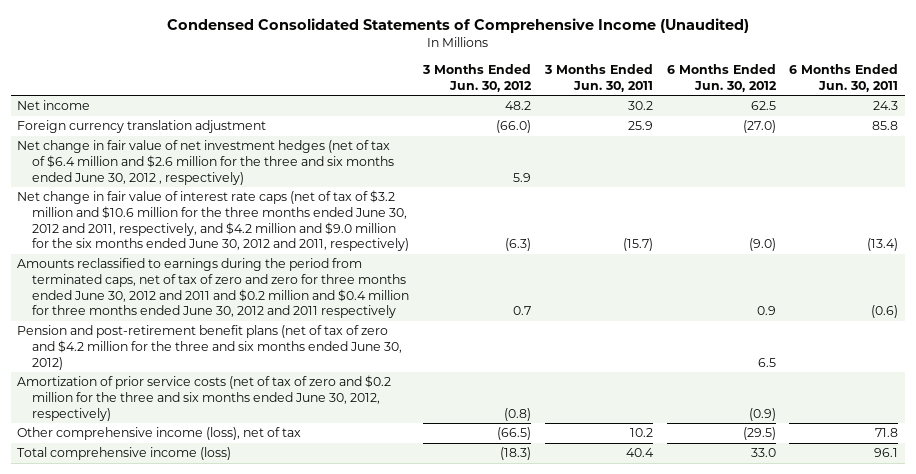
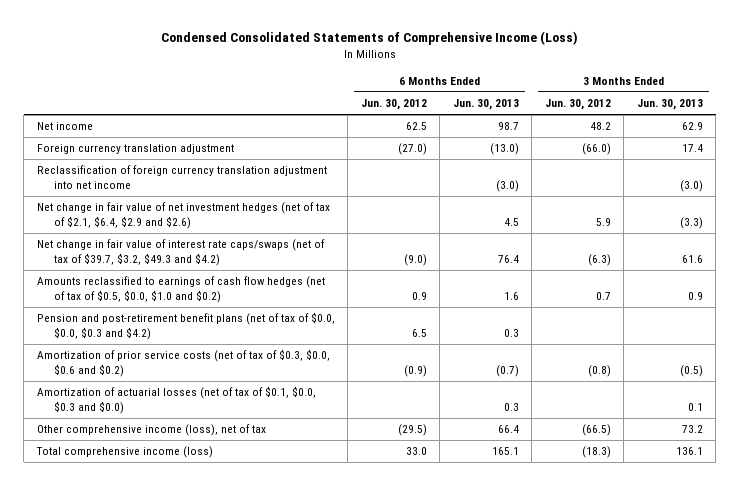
[166,18,749,34] Condensed Consolidated Statements of Comprehensive Income (Unaudited) -> [160,30,578,45] Condensed Consolidated Statements of Comprehensive Income (Loss)
[543,64,653,92] 3 Months Ended Jun. 30, 2011 -> none
[789,64,899,92] 6 Months Ended Jun. 30, 2011 -> none
none -> [452,99,519,111] Jun. 30, 2013
none -> [636,99,703,111] Jun. 30, 2013
[17,258,409,319] Amounts reclassified to earnings during the period from terminated caps, net of tax of zero and zero for three months ended June 30, 2012 and 2011 and $0.2 million and $0.4 million for three months ended June 30, 2012 and 2011 respectively -> none
[17,375,392,421] Amortization of prior service costs (net of tax of zero and $0.2 million for the three and six months ended June 30, 2012, respectively) -> none
none -> [36,165,327,190] Reclassification of foreign currency translation adjustment into net income
[17,140,394,185] Net change in fair value of net investment hedges (net of tax of $6.4 million and $2.6 million for the three and six months ended June 30, 2012 , respectively) -> [36,202,330,230] Net change in fair value of net investment hedges (net of tax of $2.1, $6.4, $2.9 and $2.6)
[17,190,409,252] Net change in fair value of interest rate caps (net of tax of $3.2 million and $10.6 million for the three months ended June 30, 2012 and 2011, respectively, and $4.2 million and $9.0 million for the six months ended June 30, 2012 and 2011, respectively) -> [36,239,325,267] Net change in fair value of interest rate caps/swaps (net of tax of $39.7, $3.2, $49.3 and $4.2)
none -> [36,276,325,304] Amounts reclassified to earnings of cash flow hedges (net of tax of $0.5, $0.0, $1.0 and $0.2)
[17,325,402,370] Pension and post-retirement benefit plans (net of tax of zero and $4.2 million for the three and six months ended June 30, 2012) -> [36,312,335,341] Pension and post-retirement benefit plans (net of tax of $0.0, $0.0, $0.3 and $4.2)
none -> [36,349,330,378] Amortization of prior service costs (net of tax of $0.3, $0.0, $0.6 and $0.2)
none -> [36,386,316,415] Amortization of actuarial losses (net of tax of $0.1, $0.0, $0.3 and $0.0)

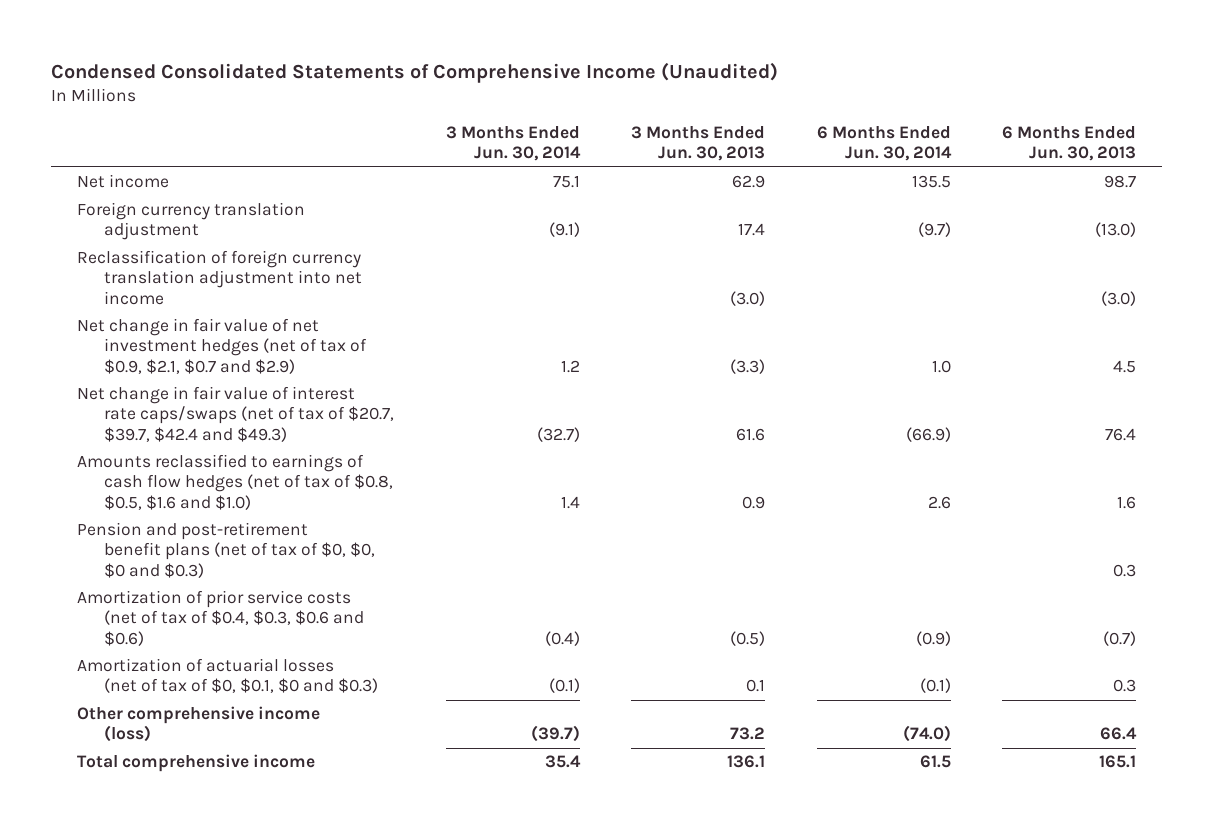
[160,30,578,45] Condensed Consolidated Statements of Comprehensive Income (Loss) -> [51,62,779,84] Condensed Consolidated Statements of Comprehensive Income (Unaudited)
[360,99,427,111] Jun. 30, 2012 -> none
[544,99,611,111] Jun. 30, 2012 -> none
none -> [445,126,581,162] 3 Months Ended Jun. 30, 2014
none -> [816,126,952,162] 6 Months Ended Jun. 30, 2014
[36,202,330,230] Net change in fair value of net investment hedges (net of tax of $2.1, $6.4, $2.9 and $2.6) -> [77,318,368,374] Net change in fair value of net investment hedges (net of tax of $0.9, $2.1, $0.7 and $2.9)
[36,239,325,267] Net change in fair value of interest rate caps/swaps (net of tax of $39.7, $3.2, $49.3 and $4.2) -> [77,386,395,442] Net change in fair value of interest rate caps/swaps (net of tax of $20.7, $39.7, $42.4 and $49.3)
[36,276,325,304] Amounts reclassified to earnings of cash flow hedges (net of tax of $0.5, $0.0, $1.0 and $0.2) -> [77,454,394,510] Amounts reclassified to earnings of cash flow hedges (net of tax of $0.8, $0.5, $1.6 and $1.0)
[36,312,335,341] Pension and post-retirement benefit plans (net of tax of $0.0, $0.0, $0.3 and $4.2) -> [77,522,376,578] Pension and post-retirement benefit plans (net of tax of $0, $0, $0 and $0.3)
[36,349,330,378] Amortization of prior service costs (net of tax of $0.3, $0.0, $0.6 and $0.2) -> [77,590,365,646] Amortization of prior service costs (net of tax of $0.4, $0.3, $0.6 and $0.6)
[36,386,316,415] Amortization of actuarial losses (net of tax of $0.1, $0.0, $0.3 and $0.0) -> [77,658,379,694] Amortization of actuarial losses (net of tax of $0, $0.1, $0 and $0.3)
[36,424,266,437] Other comprehensive income (loss), net of tax -> [77,706,321,743] Other comprehensive income (loss)
[35,446,213,459] Total comprehensive income (loss) -> [77,754,316,773] Total comprehensive income

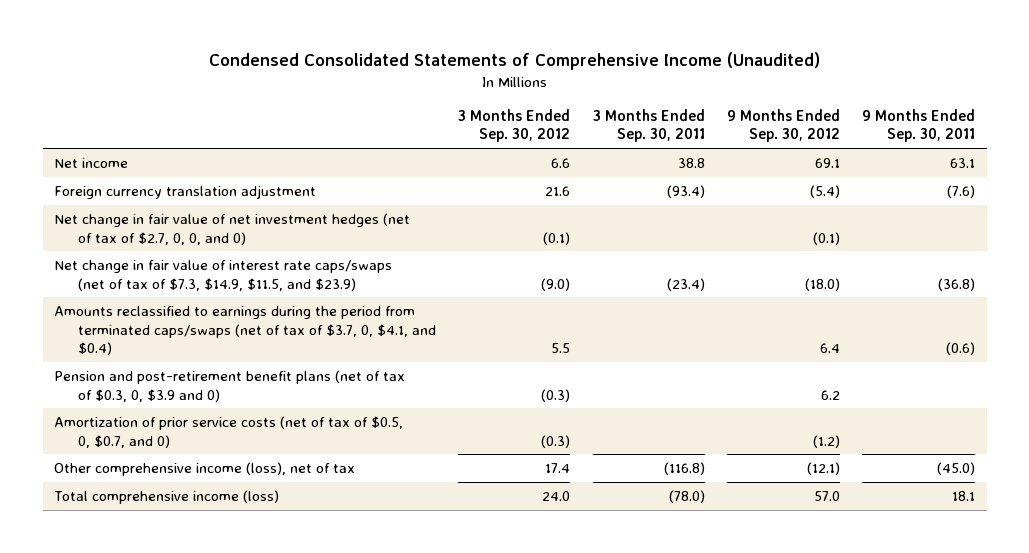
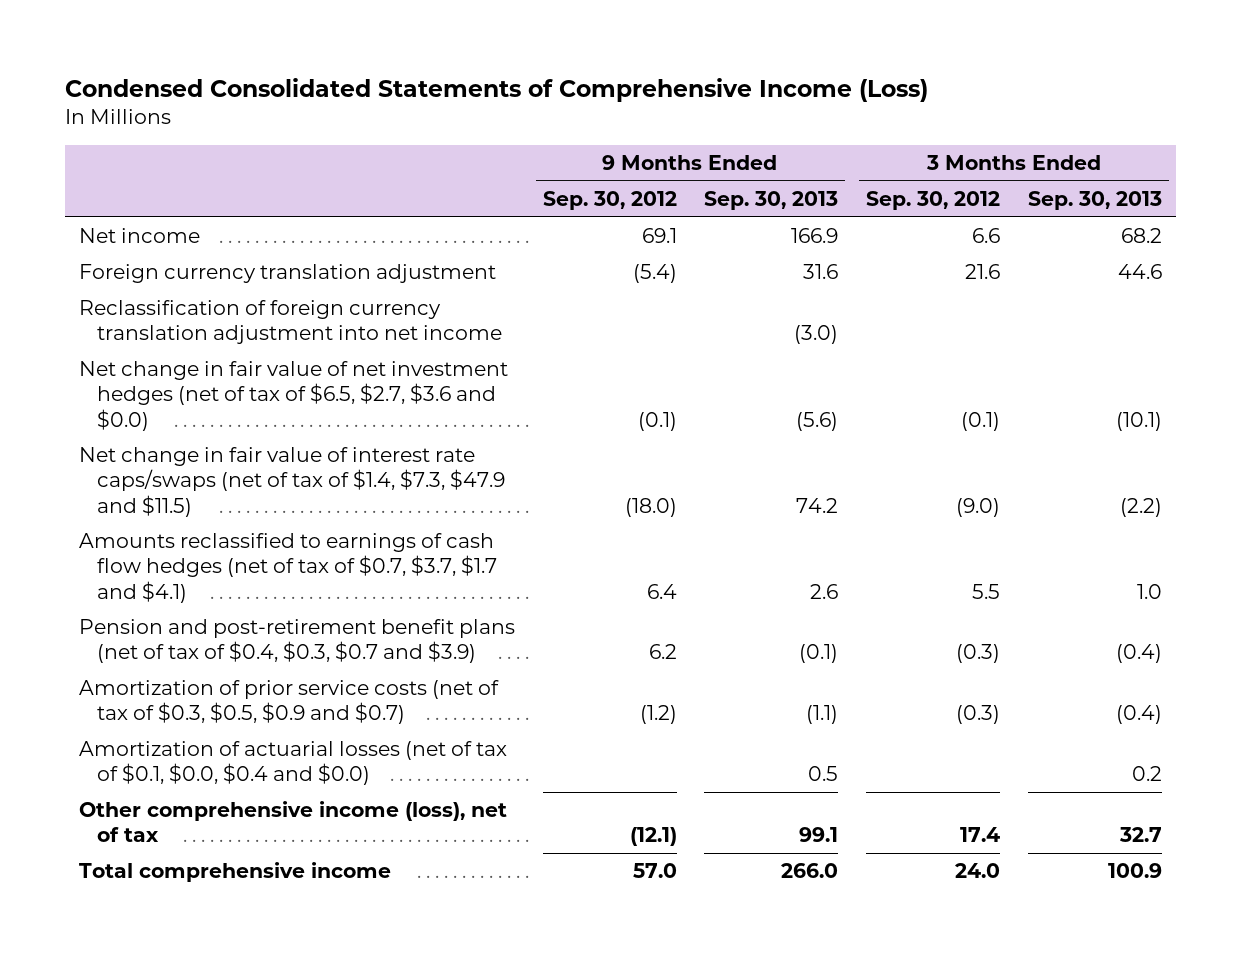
[208,52,820,71] Condensed Consolidated Statements of Comprehensive Income (Unaudited) -> [64,77,928,102] Condensed Consolidated Statements of Comprehensive Income (Loss)
[592,108,705,143] 3 Months Ended Sep. 30, 2011 -> none
[862,108,976,143] 9 Months Ended Sep. 30, 2011 -> none
none -> [704,190,839,210] Sep. 30, 2013
none -> [1027,190,1162,210] Sep. 30, 2013
none -> [78,300,503,345] Reclassification of foreign currency translation adjustment into net income
[53,212,410,245] Net change in fair value of net investment hedges (net of tax of $2.7, 0, 0, and 0) -> [78,361,508,431] Net change in fair value of net investment hedges (net of tax of $6.5, $2.7, $3.6 and $0.0)
[53,259,392,291] Net change in fair value of interest rate caps/swaps (net of tax of $7.3, $14.9, $11.5, and $23.9) -> [78,447,506,517] Net change in fair value of interest rate caps/swaps (net of tax of $1.4, $7.3, $47.9 and $11.5)
[53,305,436,356] Amounts reclassified to earnings during the period from terminated caps/swaps (net of tax of $3.7, 0, $4.1, and $0.4) -> [78,533,498,603] Amounts reclassified to earnings of cash flow hedges (net of tax of $0.7, $3.7, $1.7 and $4.1)
[53,369,405,402] Pension and post-retirement benefit plans (net of tax of $0.3, 0, $3.9 and 0) -> [78,619,515,664] Pension and post-retirement benefit plans (net of tax of $0.4, $0.3, $0.7 and $3.9)
[53,415,403,448] Amortization of prior service costs (net of tax of $0.5, 0, $0.7, and 0) -> [78,680,499,725] Amortization of prior service costs (net of tax of $0.3, $0.5, $0.9 and $0.7)
none -> [78,741,507,786] Amortization of actuarial losses (net of tax of $0.1, $0.0, $0.4 and $0.0)
[53,489,279,504] Total comprehensive income (loss) -> [78,862,391,883] Total comprehensive income

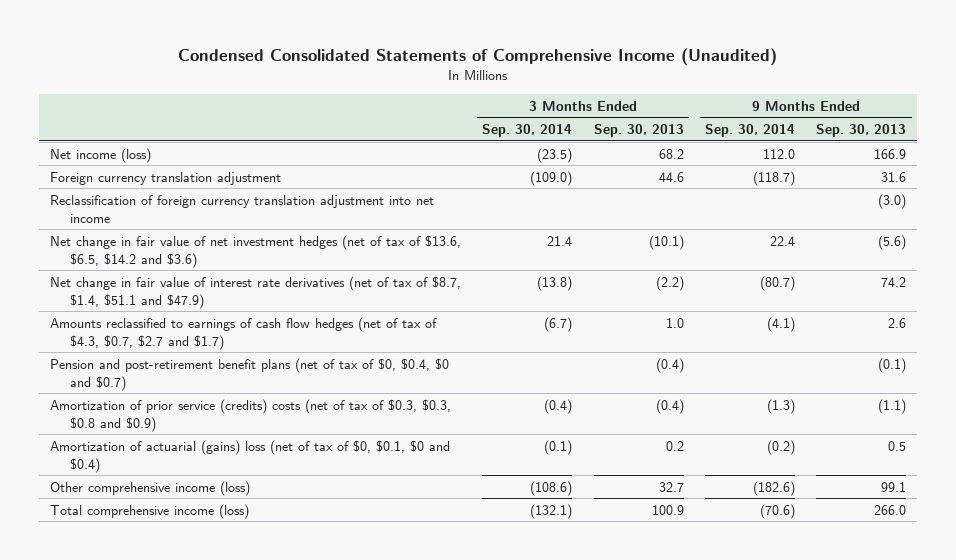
[64,77,928,102] Condensed Consolidated Statements of Comprehensive Income (Loss) -> [178,48,778,67] Condensed Consolidated Statements of Comprehensive Income (Unaudited)
[542,190,677,210] Sep. 30, 2012 -> none
[866,190,1001,210] Sep. 30, 2012 -> none
none -> [482,124,573,138] Sep. 30, 2014
none -> [705,124,796,138] Sep. 30, 2014
[78,228,200,244] Net income -> [49,147,151,163] Net income (loss)
[78,361,508,431] Net change in fair value of net investment hedges (net of tax of $6.5, $2.7, $3.6 and $0.0) -> [49,234,461,268] Net change in fair value of net investment hedges (net of tax of $13.6, $6.5, $14.2 and $3.6)
[78,447,506,517] Net change in fair value of interest rate caps/swaps (net of tax of $1.4, $7.3, $47.9 and $11.5) -> [49,275,461,309] Net change in fair value of interest rate derivatives (net of tax of $8.7, $1.4, $51.1 and $47.9)
[78,533,498,603] Amounts reclassified to earnings of cash flow hedges (net of tax of $0.7, $3.7, $1.7 and $4.1) -> [49,316,437,350] Amounts reclassified to earnings of cash flow hedges (net of tax of $4.3, $0.7, $2.7 and $1.7)
[78,619,515,664] Pension and post-retirement benefit plans (net of tax of $0.4, $0.3, $0.7 and $3.9) -> [49,357,449,391] Pension and post-retirement benefit plans (net of tax of $0, $0.4, $0 and $0.7)
[78,680,499,725] Amortization of prior service costs (net of tax of $0.3, $0.5, $0.9 and $0.7) -> [49,398,451,432] Amortization of prior service (credits) costs (net of tax of $0.3, $0.3, $0.8 and $0.9)
[78,741,507,786] Amortization of actuarial losses (net of tax of $0.1, $0.0, $0.4 and $0.0) -> [49,439,450,473] Amortization of actuarial (gains) loss (net of tax of $0, $0.1, $0 and $0.4)
[78,801,507,843] Other comprehensive income (loss), net of tax -> [49,480,250,496] Other comprehensive income (loss)
[78,862,391,883] Total comprehensive income -> [49,503,249,519] Total comprehensive income (loss)

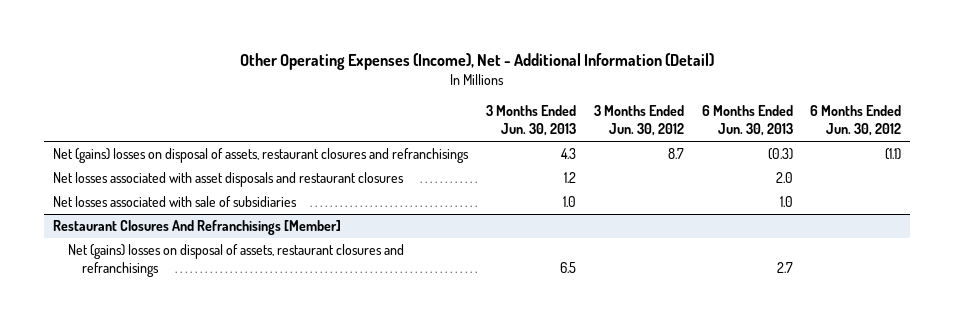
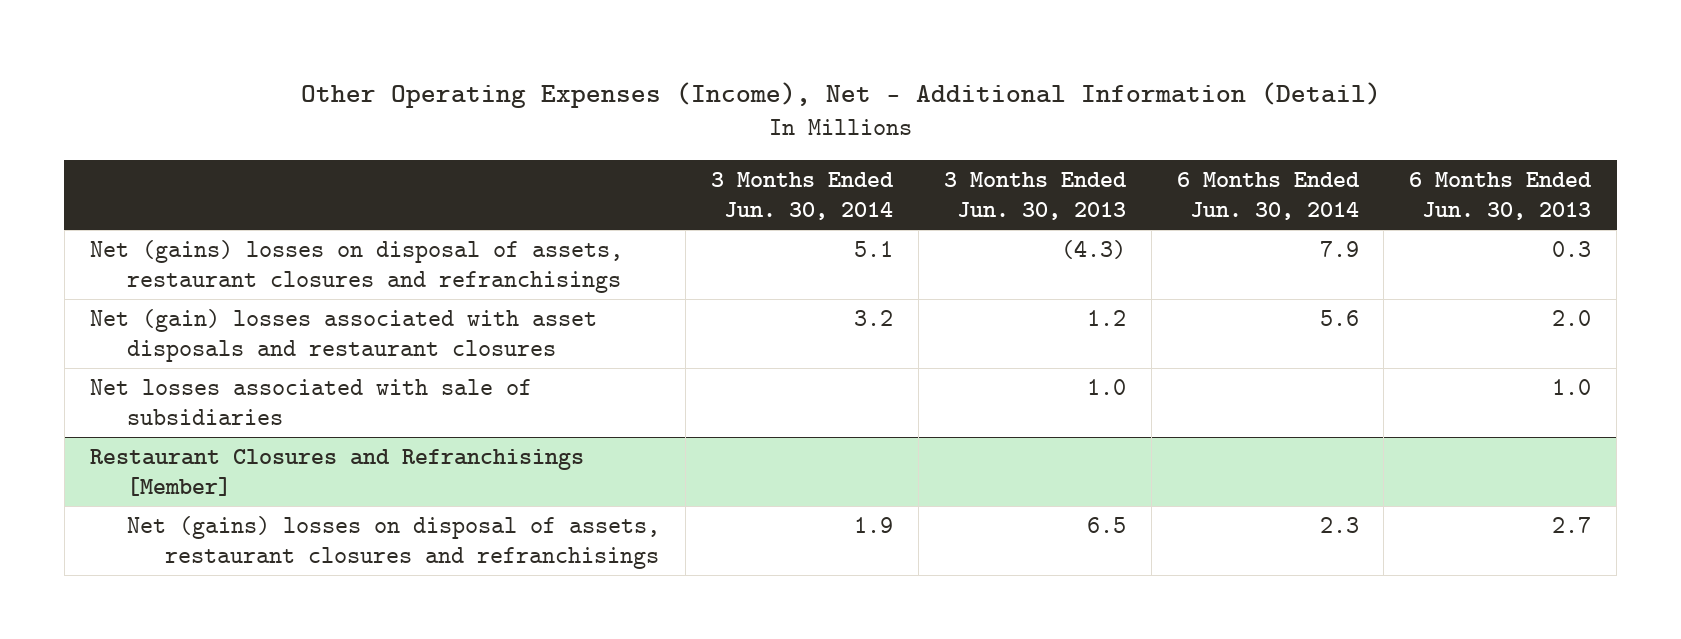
[593,105,684,137] 3 Months Ended Jun. 30, 2012 -> none
[810,105,902,137] 6 Months Ended Jun. 30, 2012 -> none
none -> [711,172,895,220] 3 Months Ended Jun. 30, 2014
none -> [1176,172,1360,220] 6 Months Ended Jun. 30, 2014
[560,148,576,160] 4.3 -> [1060,240,1126,260] (4.3)
[767,148,793,161] (0.3) -> [1552,241,1592,258] 0.3
[53,172,405,188] Net losses associated with asset disposals and restaurant closures -> [89,309,597,362] Net (gain) losses associated with asset disposals and restaurant closures
[53,220,342,236] Restaurant Closures And Refranchisings [Member] -> [89,449,584,496] Restaurant Closures and Refranchisings [Member]

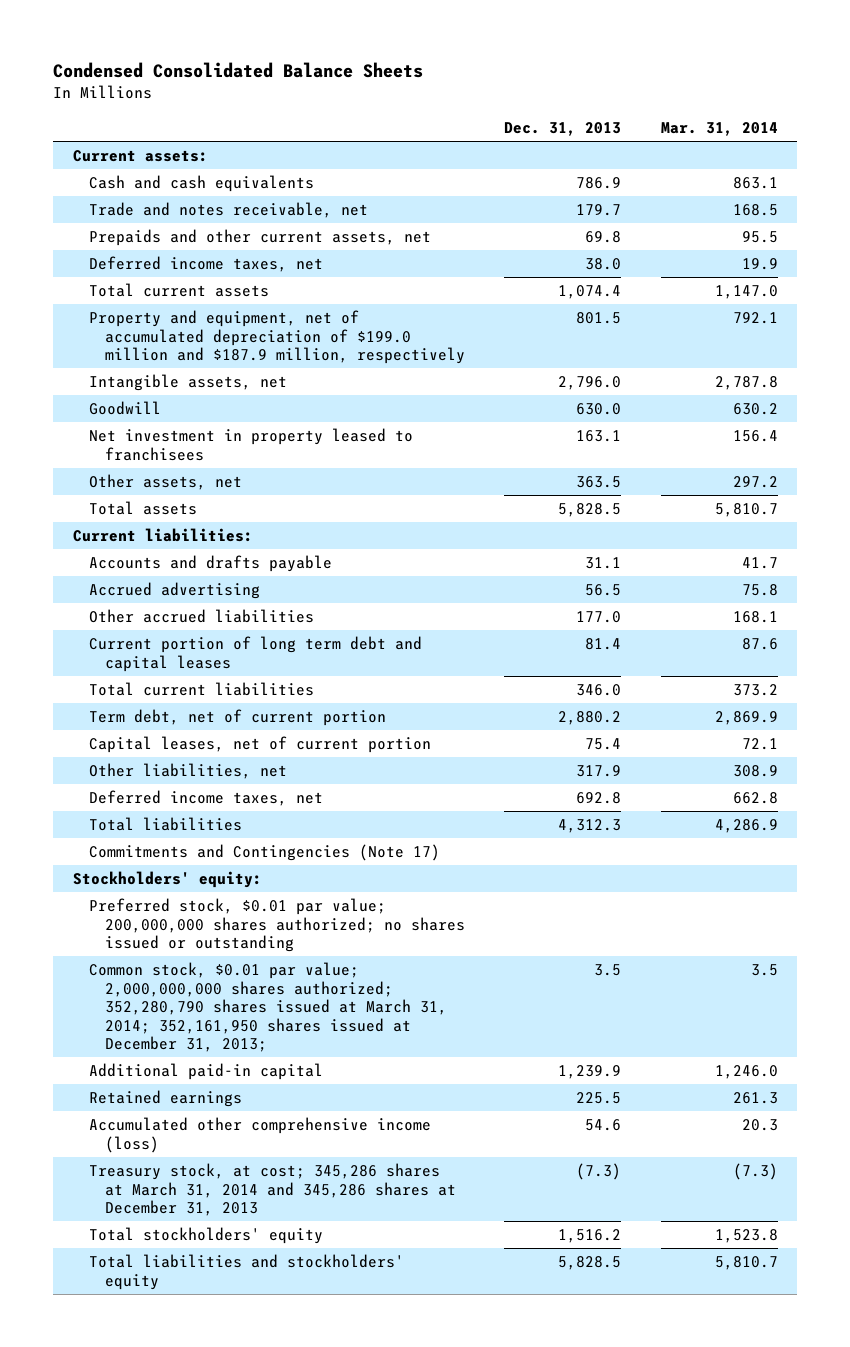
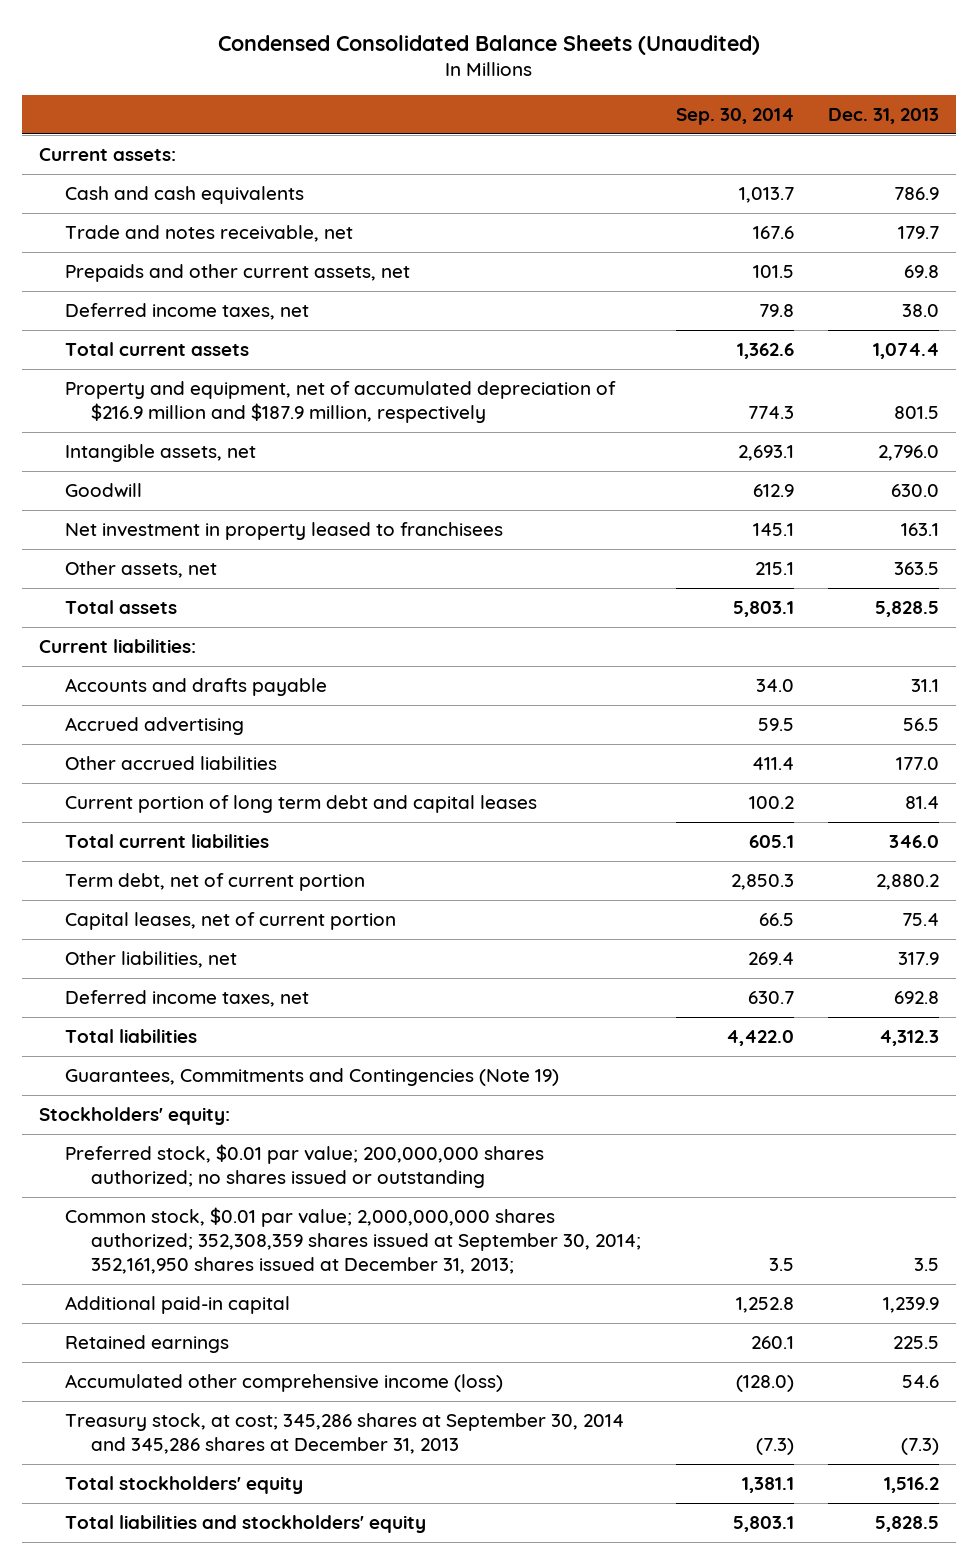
[52,62,423,79] Condensed Consolidated Balance Sheets -> [217,35,760,56] Condensed Consolidated Balance Sheets (Unaudited)
[660,122,778,137] Mar. 31, 2014 -> none
none -> [675,108,794,126] Sep. 30, 2014
[88,310,465,365] Property and equipment, net of accumulated depreciation of $199.0 million and $187.9 million, respectively -> [65,380,617,423] Property and equipment, net of accumulated depreciation of $216.9 million and $187.9 million, respectively
[88,844,440,862] Commitments and Contingencies (Note 17) -> [65,1067,560,1086] Guarantees, Commitments and Contingencies (Note 19)
[88,962,447,1053] Common stock, $0.01 par value; 2,000,000,000 shares authorized; 352,280,790 shares issued at March 31, 2014; 352,161,950 shares issued at December 31, 2013; -> [65,1206,642,1274] Common stock, $0.01 par value; 2,000,000,000 shares authorized; 352,308,359 shares issued at September 30, 2014; 352,161,950 shares issued at December 31, 2013;
[88,1163,456,1217] Treasury stock, at cost; 345,286 shares at March 31, 2014 and 345,286 shares at December 31, 2013 -> [65,1412,625,1454] Treasury stock, at cost; 345,286 shares at September 30, 2014 and 345,286 shares at December 31, 2013

